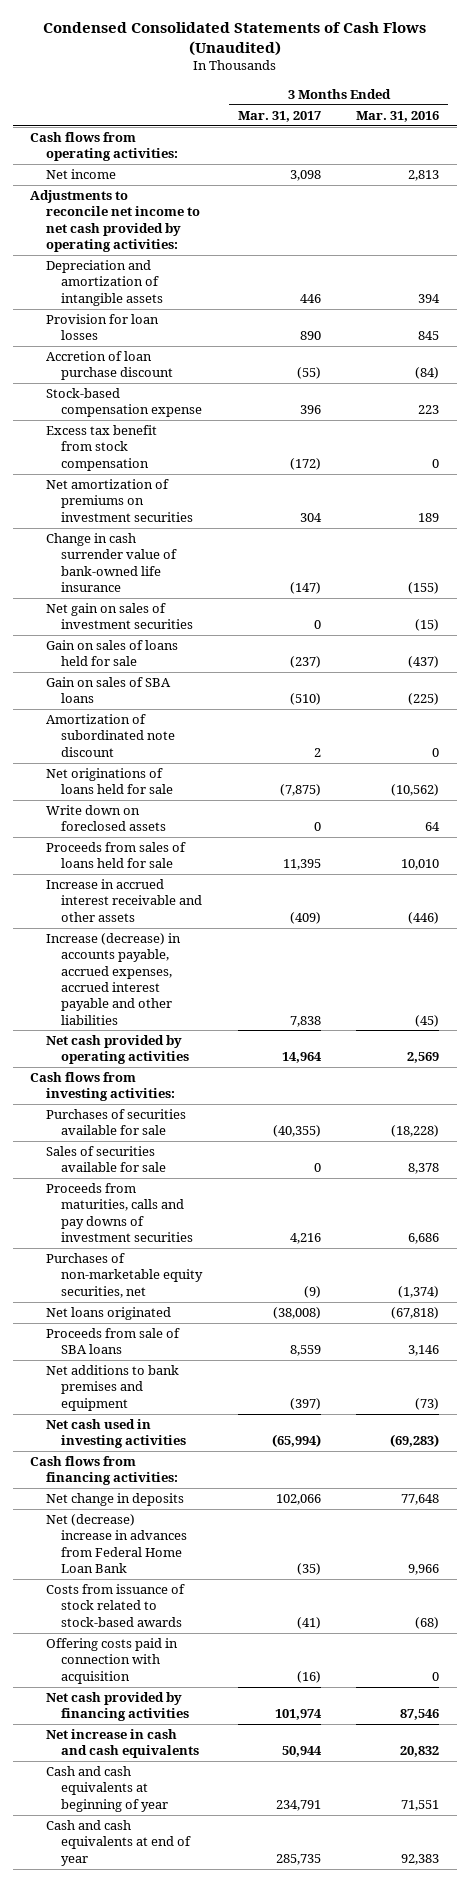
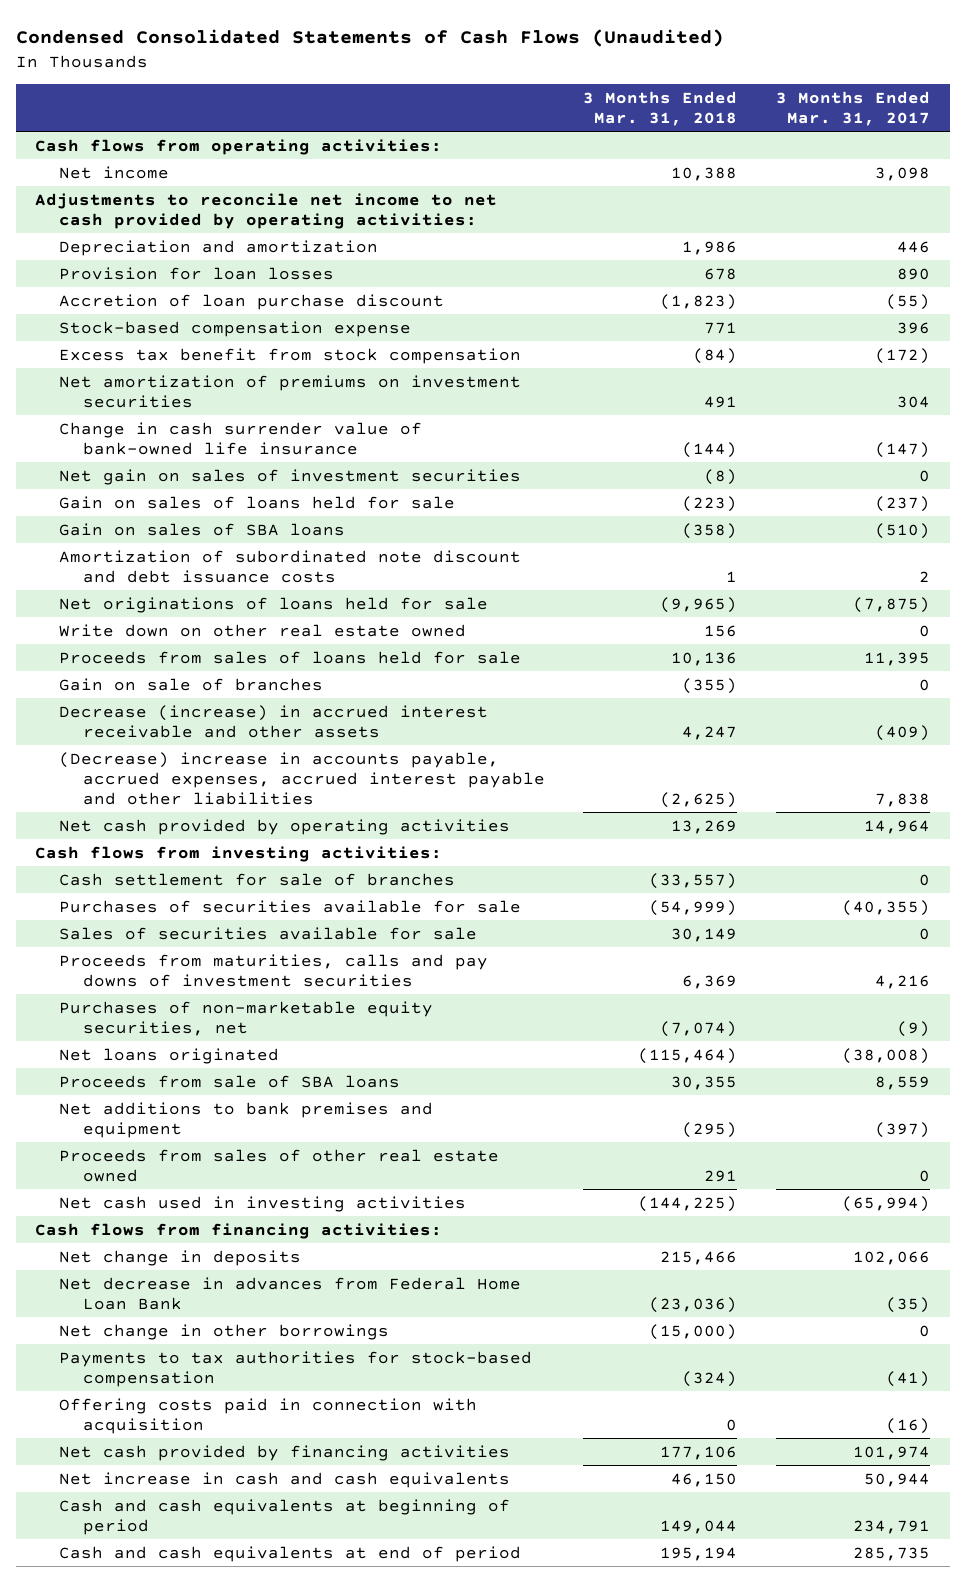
[356,110,440,122] Mar. 31, 2016 -> none
none -> [583,90,738,126] 3 Months Ended Mar. 31, 2018
[45,260,164,306] Depreciation and amortization of intangible assets -> [59,239,379,256] Depreciation and amortization
[45,714,176,757] Amortization of subordinated note discount -> [59,549,522,583] Amortization of subordinated note discount and debt issuance costs
[45,805,167,832] Write down on foreclosed assets -> none
none -> [59,623,467,637] Write down on other real estate owned
none -> [59,677,324,691] Gain on sale of branches
[45,879,203,922] Increase in accrued interest receivable and other assets -> [59,704,489,738] Decrease (increase) in accrued interest receivable and other assets
[45,933,181,1025] Increase (decrease) in accounts payable, accrued expenses, accrued interest payable and other liabilities -> [59,751,545,806] (Decrease) increase in accounts payable, accrued expenses, accrued interest payable and other liabilities
none -> [59,872,456,886] Cash settlement for sale of branches
none -> [59,1148,500,1182] Proceeds from sales of other real estate owned
[45,1584,185,1627] Costs from issuance of stock related to stock-based awards -> none
[45,1514,188,1574] Net (decrease) increase in advances from Federal Home Loan Bank -> [59,1276,522,1310] Net decrease in advances from Federal Home Loan Bank
none -> [59,1323,390,1340] Net change in other borrowings
none -> [59,1350,533,1387] Payments to tax authorities for stock-based compensation
[45,1766,169,1812] Cash and cash equivalents at beginning of year -> [59,1498,511,1535] Cash and cash equivalents at beginning of period
[45,1820,192,1866] Cash and cash equivalents at end of year -> [59,1545,522,1562] Cash and cash equivalents at end of period

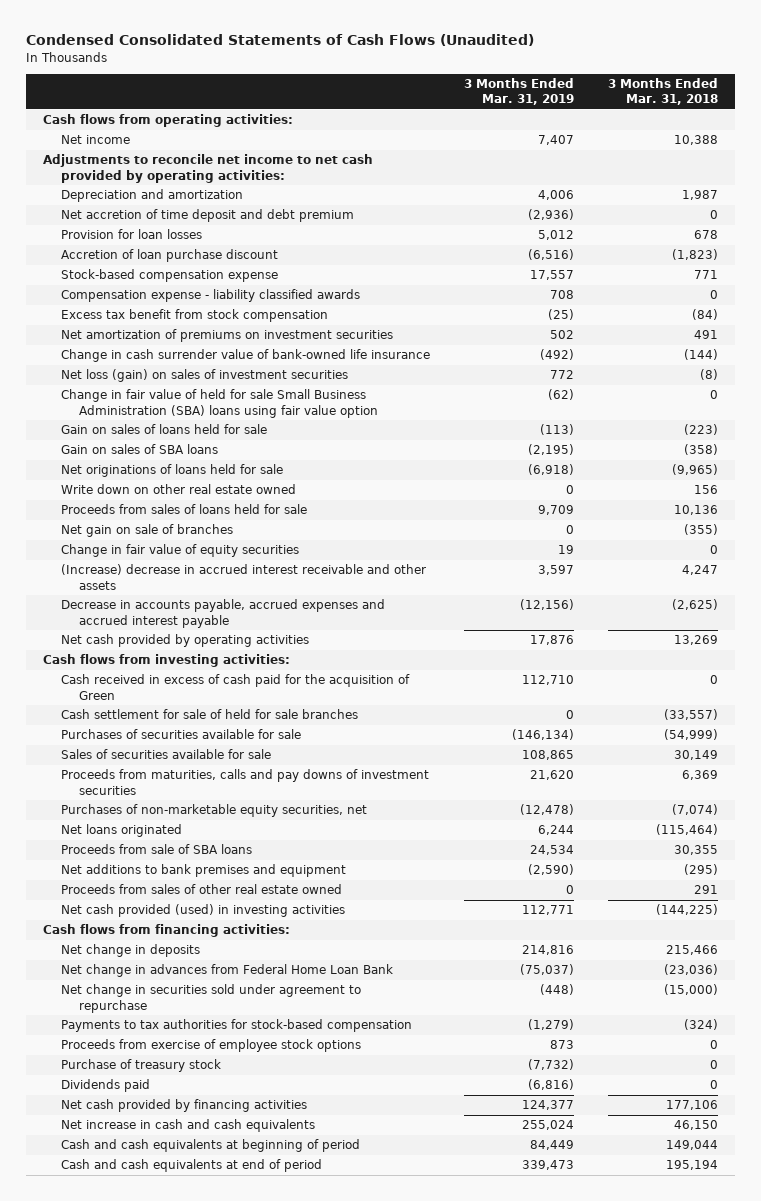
[776,90,931,126] 3 Months Ended Mar. 31, 2017 -> none
none -> [463,78,574,106] 3 Months Ended Mar. 31, 2019
[682,240,738,255] 1,986 -> [681,190,718,201] 1,987
none -> [60,209,354,223] Net accretion of time deposit and debt premium
none -> [60,289,360,303] Compensation expense - liability classified awards
[59,468,522,485] Net gain on sales of investment securities -> [60,369,348,383] Net loss (gain) on sales of investment securities
none -> [60,389,378,418] Change in fair value of held for sale Small Business Administration (SBA) loans using fair value option
[59,549,522,583] Amortization of subordinated note discount and debt issuance costs -> none
[59,677,324,691] Gain on sale of branches -> [60,524,233,538] Net gain on sale of branches
none -> [60,544,299,558] Change in fair value of equity securities
[59,704,489,738] Decrease (increase) in accrued interest receivable and other assets -> [60,564,426,590] (Increase) decrease in accrued interest receivable and other assets
[59,751,545,806] (Decrease) increase in accounts payable, accrued expenses, accrued interest payable and other liabilities -> [60,599,385,628] Decrease in accounts payable, accrued expenses and accrued interest payable
[59,872,456,886] Cash settlement for sale of branches -> [60,674,410,700] Cash received in excess of cash paid for the acquisition of Green
[649,872,738,889] (33,557) -> [709,675,718,685] 0
none -> [60,709,358,720] Cash settlement for sale of held for sale branches
[59,1195,467,1212] Net cash used in investing activities -> [60,904,345,918] Net cash provided (used) in investing activities
[59,1323,390,1340] Net change in other borrowings -> none
[59,1276,522,1310] Net decrease in advances from Federal Home Loan Bank -> [60,964,393,978] Net change in advances from Federal Home Loan Bank
none -> [60,984,361,1013] Net change in securities sold under agreement to repurchase
[59,1397,478,1434] Offering costs paid in connection with acquisition -> none
none -> [60,1039,361,1053] Proceeds from exercise of employee stock options
none -> [60,1059,221,1073] Purchase of treasury stock
none -> [60,1079,150,1093] Dividends paid

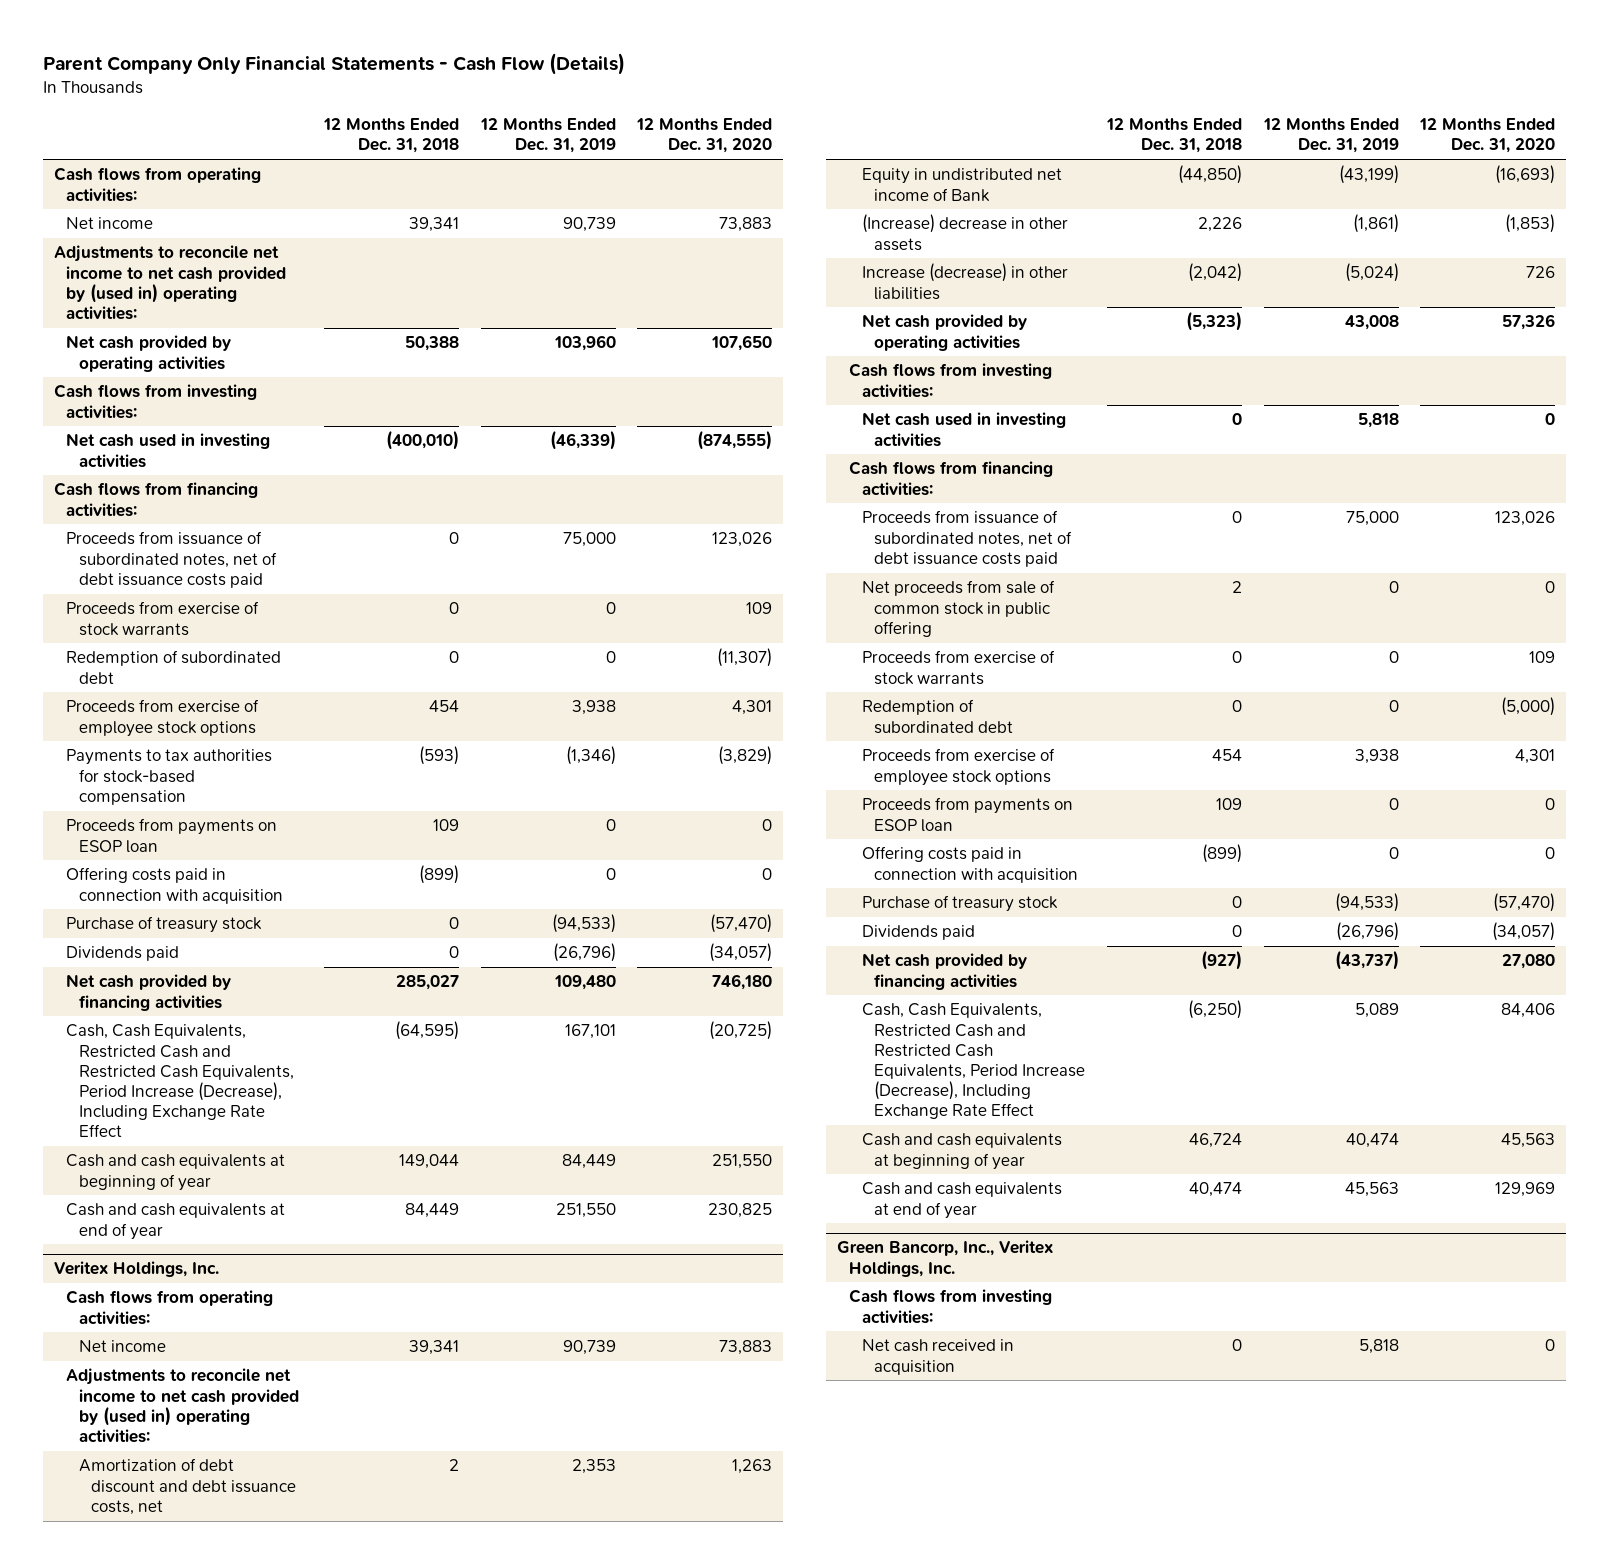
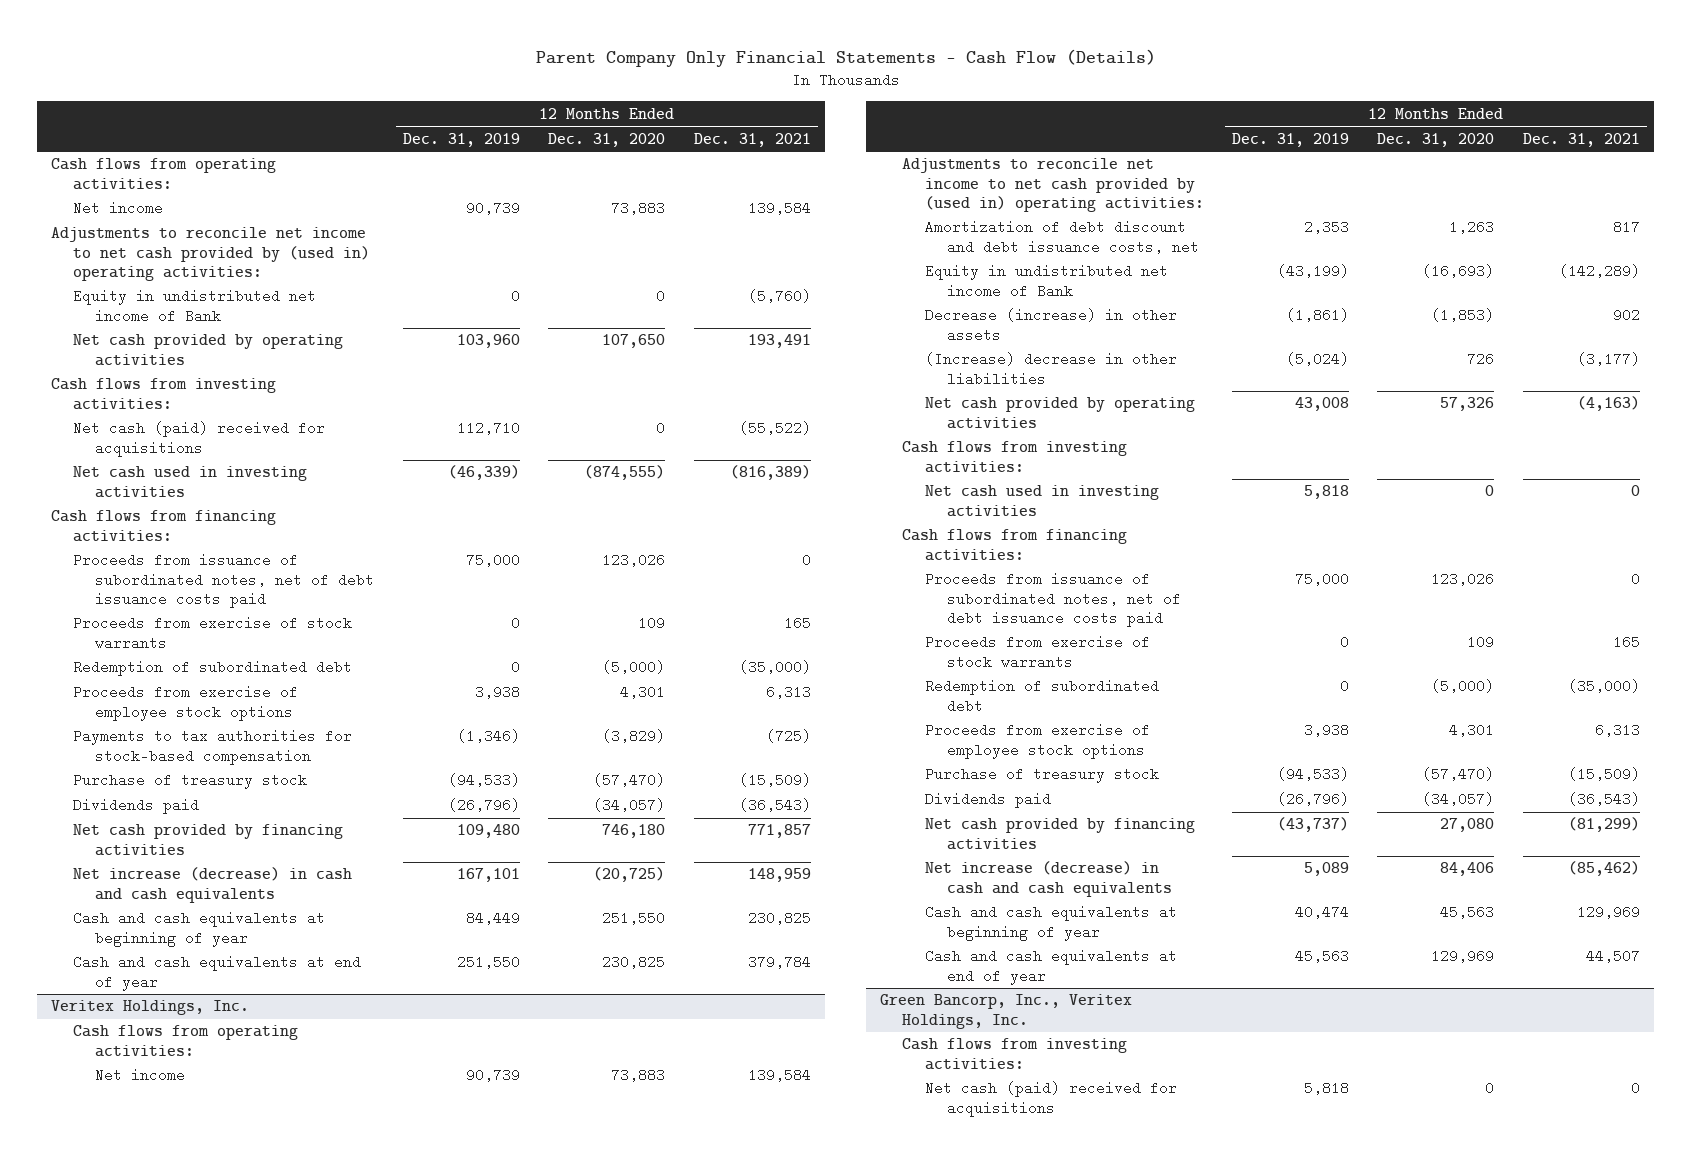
[322,118,459,154] 12 Months Ended Dec. 31, 2018 -> none
none -> [693,132,811,147] Dec. 31, 2021
none -> [73,289,317,323] Equity in undistributed net income of Bank
none -> [73,421,326,457] Net cash (paid) received for acquisitions
[717,648,773,668] (11,307) -> [602,660,666,675] (5,000)
[66,818,278,853] Proceeds from payments on ESOP loan -> none
[66,867,283,904] Offering costs paid in connection with acquisition -> none
[66,1024,294,1138] Cash, Cash Equivalents, Restricted Cash and Restricted Cash Equivalents, Period Increase (Decrease), Including Exchange Rate Effect -> [73,867,353,903] Net increase (decrease) in cash and cash equivalents
[861,214,1068,251] (Increase) decrease in other assets -> [924,308,1177,342] Decrease (increase) in other assets
[861,263,1068,300] Increase (decrease) in other liabilities -> [924,352,1177,386] (Increase) decrease in other liabilities
[861,580,1055,637] Net proceeds from sale of common stock in public offering -> none
[861,797,1073,832] Proceeds from payments on ESOP loan -> none
[861,846,1079,883] Offering costs paid in connection with acquisition -> none
[861,1003,1086,1120] Cash, Cash Equivalents, Restricted Cash and Restricted Cash Equivalents, Period Increase (Decrease), Including Exchange Rate Effect -> [924,861,1172,897] Net increase (decrease) in cash and cash equivalents
[861,1339,1014,1375] Net cash received in acquisition -> [924,1081,1177,1117] Net cash (paid) received for acquisitions

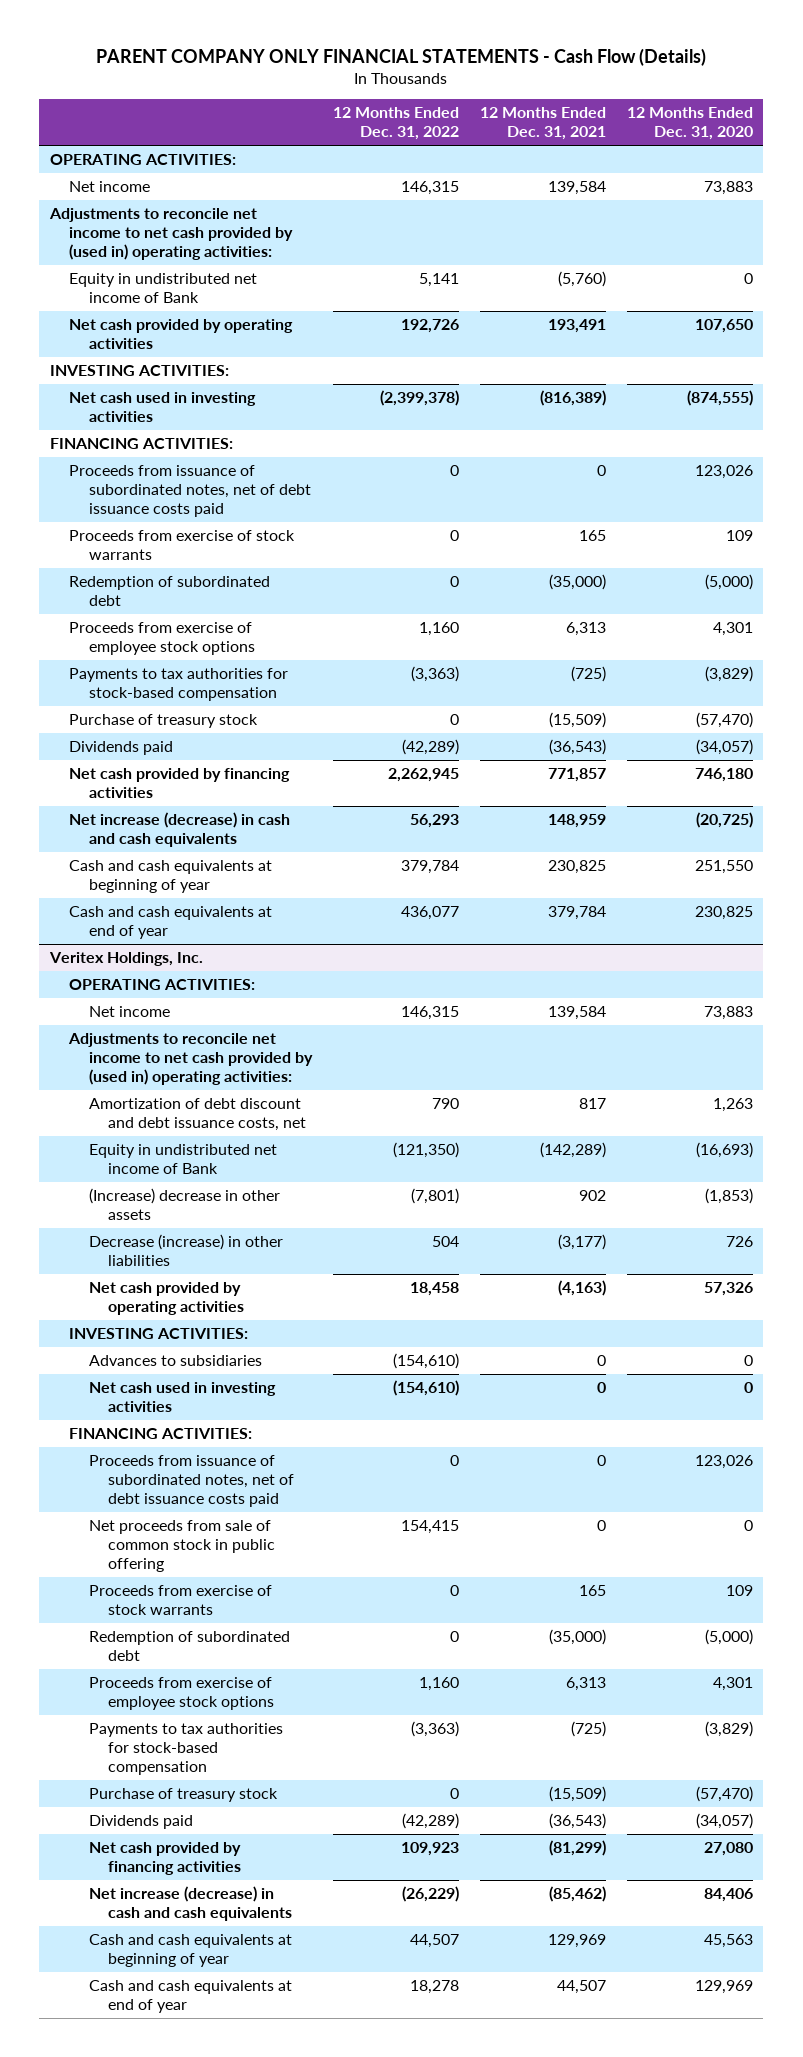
[535,48,1156,67] Parent Company Only Financial Statements - Cash Flow (Details) -> [96,48,707,67] PARENT COMPANY ONLY FINANCIAL STATEMENTS - Cash Flow (Details)
[402,132,520,147] Dec. 31, 2019 -> none
none -> [332,107,459,141] 12 Months Ended Dec. 31, 2022
[51,158,277,190] Cash flows from operating activities: -> [49,153,236,165] OPERATING ACTIVITIES:
[73,421,326,457] Net cash (paid) received for acquisitions -> none
[51,378,277,410] Cash flows from investing activities: -> [49,364,229,376] INVESTING ACTIVITIES:
[51,510,277,542] Cash flows from financing activities: -> [49,437,233,449] FINANCING ACTIVITIES:
[73,1025,299,1057] Cash flows from operating activities: -> [69,978,256,990] OPERATING ACTIVITIES:
[924,308,1177,342] Decrease (increase) in other assets -> [88,1187,280,1220] (Increase) decrease in other assets
[924,352,1177,386] (Increase) decrease in other liabilities -> [88,1233,283,1266] Decrease (increase) in other liabilities
[902,441,1128,473] Cash flows from investing activities: -> [69,1327,249,1339] INVESTING ACTIVITIES:
none -> [88,1354,262,1366] Advances to subsidiaries
[902,529,1128,561] Cash flows from financing activities: -> [69,1427,253,1439] FINANCING ACTIVITIES:
none -> [88,1519,276,1572] Net proceeds from sale of common stock in public offering
none -> [88,1722,283,1775] Payments to tax authorities for stock-based compensation
[880,994,1133,1029] Green Bancorp, Inc., Veritex Holdings, Inc. -> none
[902,1038,1128,1070] Cash flows from investing activities: -> none
[924,1081,1177,1117] Net cash (paid) received for acquisitions -> none

